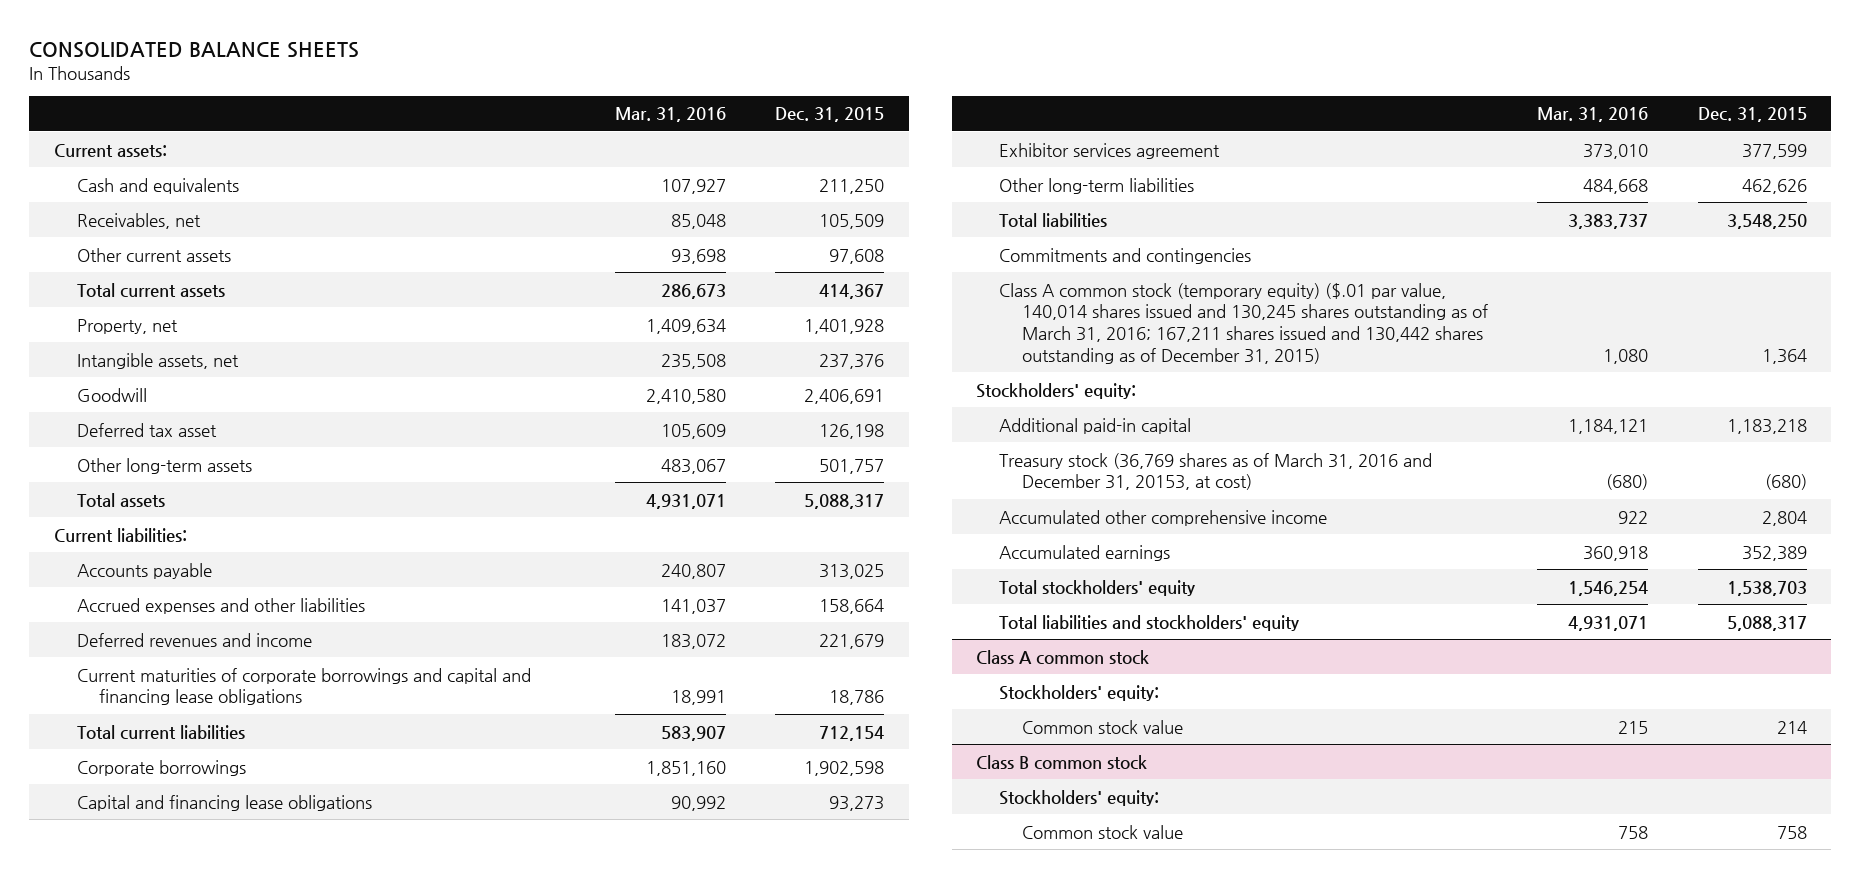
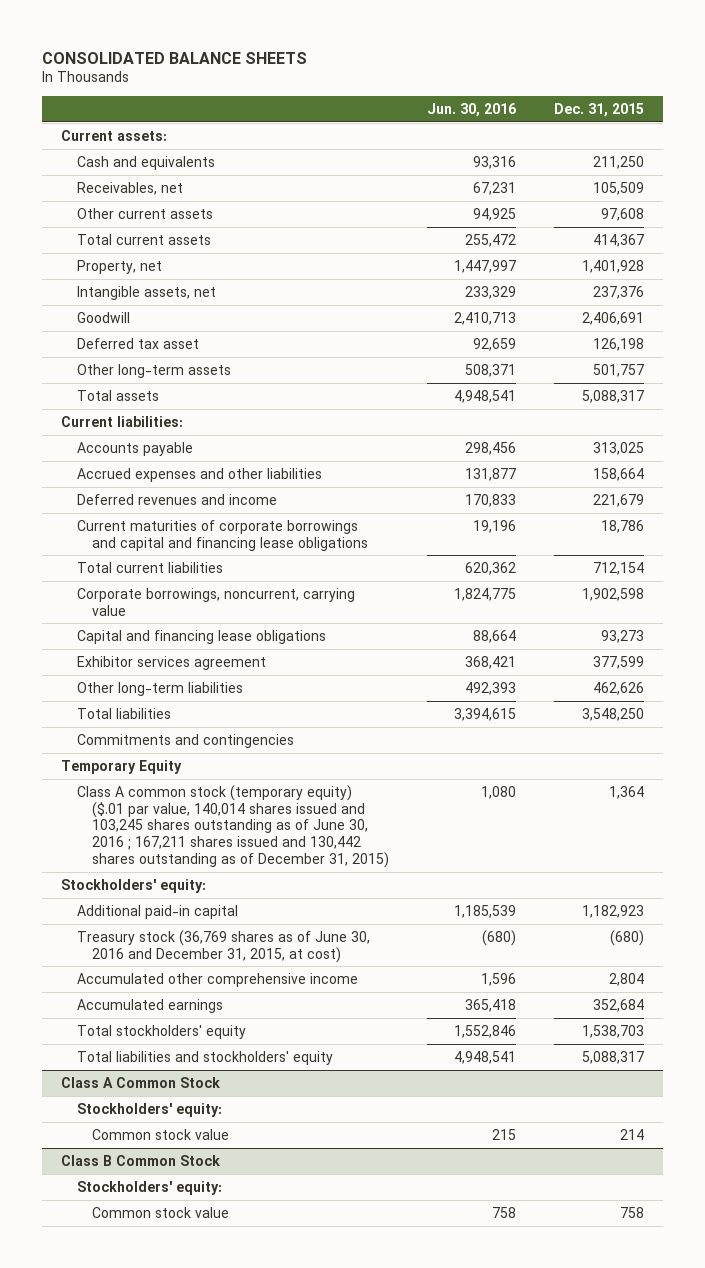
[614,107,726,123] Mar. 31, 2016 -> none
none -> [427,102,517,117] Jun. 30, 2016
[76,759,246,776] Corporate borrowings -> [76,587,355,616] Corporate borrowings, noncurrent, carrying value
none -> [60,759,182,774] Temporary Equity
[998,282,1488,364] Class A common stock (temporary equity) ($.01 par value, 140,014 shares issued and 130,245 shares outstanding as of March 31, 2016; 167,211 shares issued and 130,442 shares outstanding as of December 31, 2015) -> [76,784,390,869] Class A common stock (temporary equity) ($.01 par value, 140,014 shares issued and 103,245 shares outstanding as of June 30, 2016 ; 167,211 shares issued and 130,442 shares outstanding as of December 31, 2015)
[1726,418,1807,434] 1,183,218 -> [581,904,644,918] 1,182,923
[998,452,1432,491] Treasury stock (36,769 shares as of March 31, 2016 and December 31, 20153, at cost) -> [76,929,370,963] Treasury stock (36,769 shares as of June 30, 2016 and December 31, 2015, at cost)
[1741,545,1807,561] 352,389 -> [592,998,644,1012] 352,684
[976,649,1150,665] Class A common stock -> [60,1076,220,1088] Class A Common Stock
[976,754,1148,770] Class B common stock -> [60,1154,220,1166] Class B Common Stock

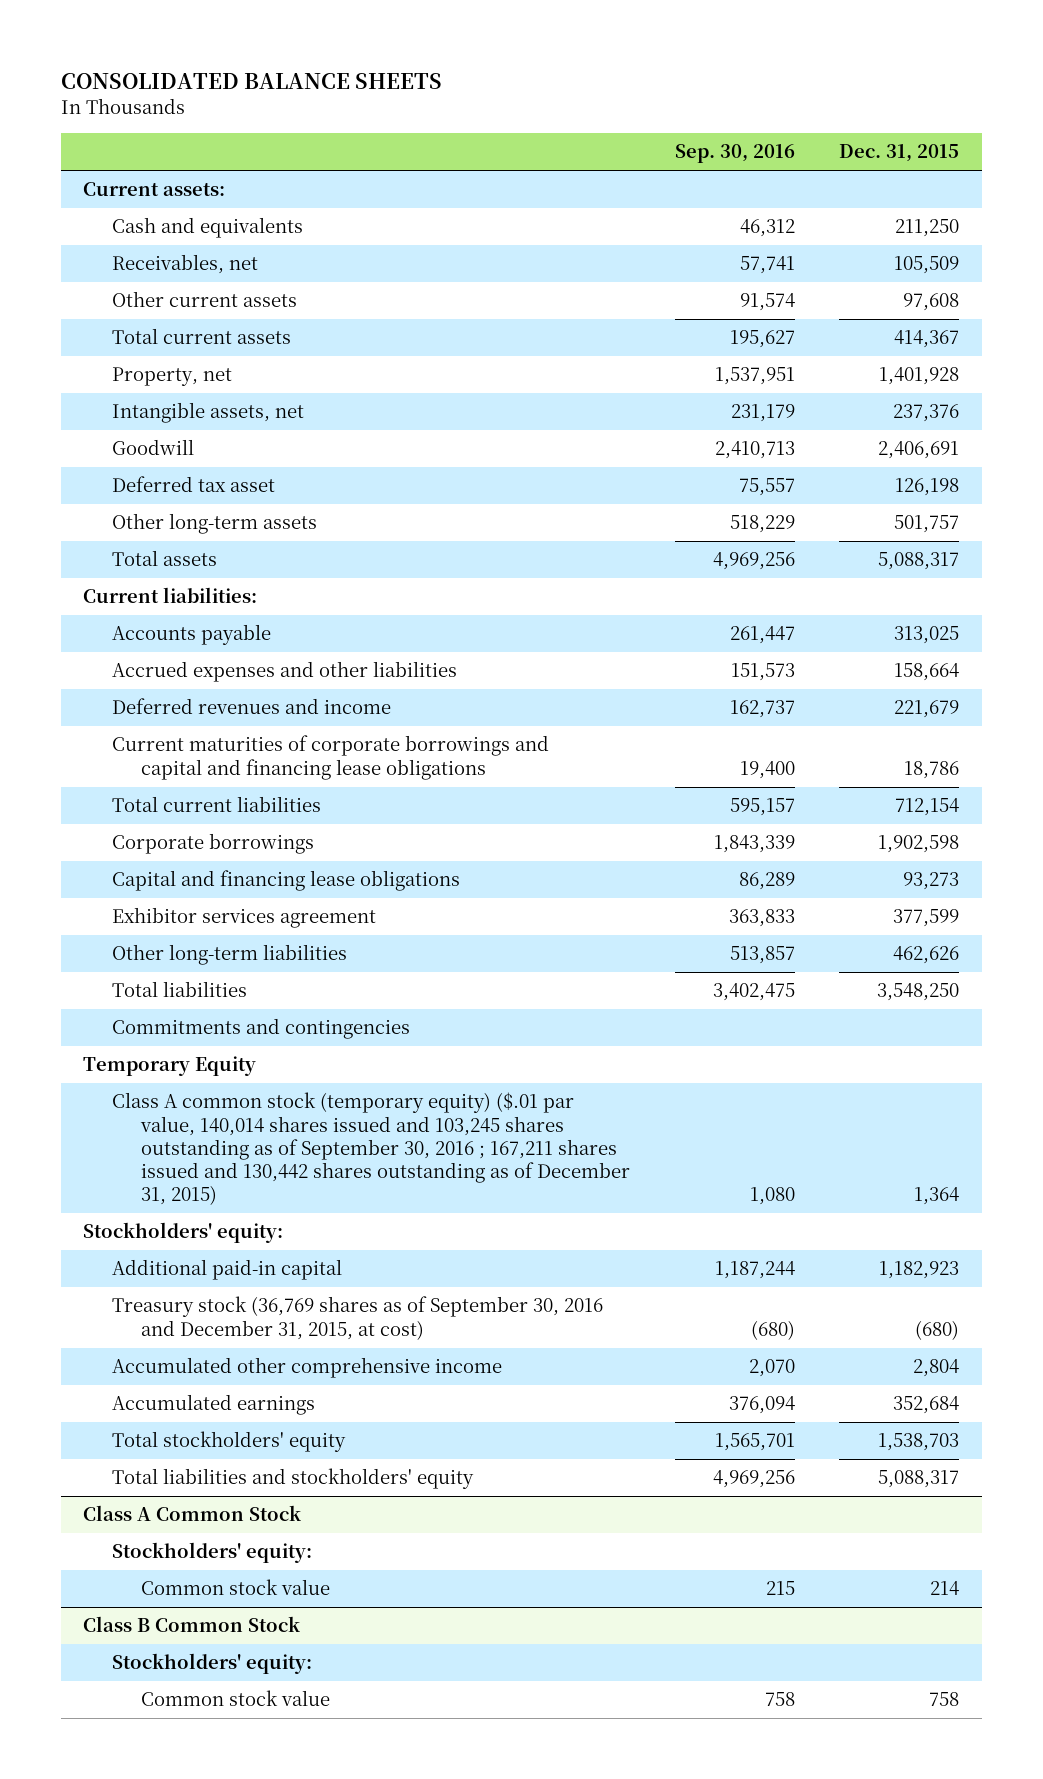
[427,102,517,117] Jun. 30, 2016 -> none
none -> [674,144,795,164] Sep. 30, 2016
[76,587,355,616] Corporate borrowings, noncurrent, carrying value -> [112,833,315,855] Corporate borrowings
[76,784,390,869] Class A common stock (temporary equity) ($.01 par value, 140,014 shares issued and 103,245 shares outstanding as of June 30, 2016 ; 167,211 shares issued and 130,442 shares outstanding as of December 31, 2015) -> [112,1092,631,1206] Class A common stock (temporary equity) ($.01 par value, 140,014 shares issued and 103,245 shares outstanding as of September 30, 2016 ; 167,211 shares issued and 130,442 shares outstanding as of December 31, 2015)
[76,929,370,963] Treasury stock (36,769 shares as of June 30, 2016 and December 31, 2015, at cost) -> [112,1296,604,1340] Treasury stock (36,769 shares as of September 30, 2016 and December 31, 2015, at cost)

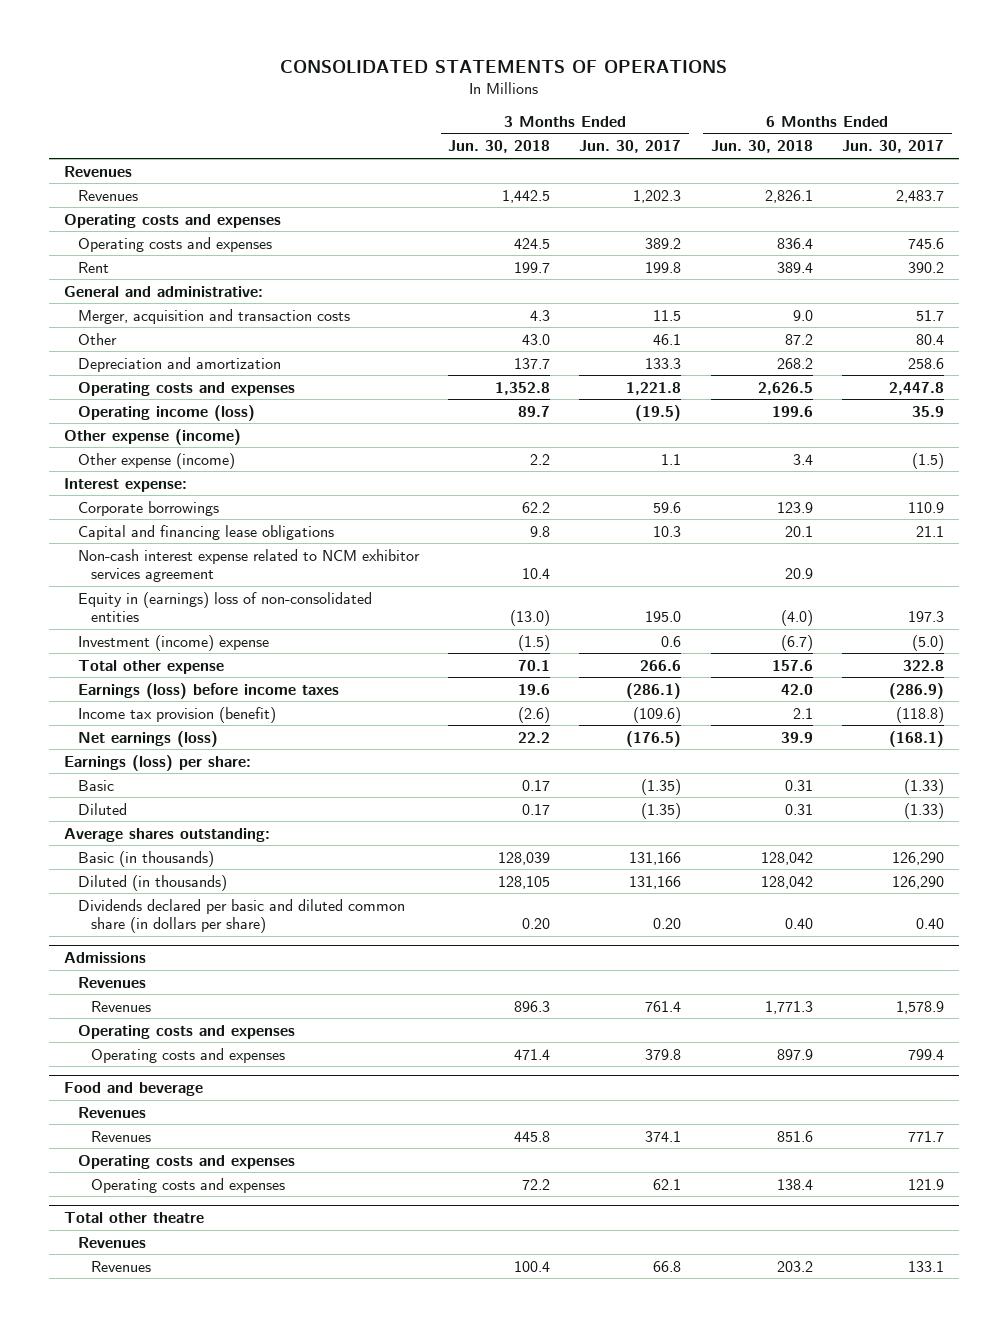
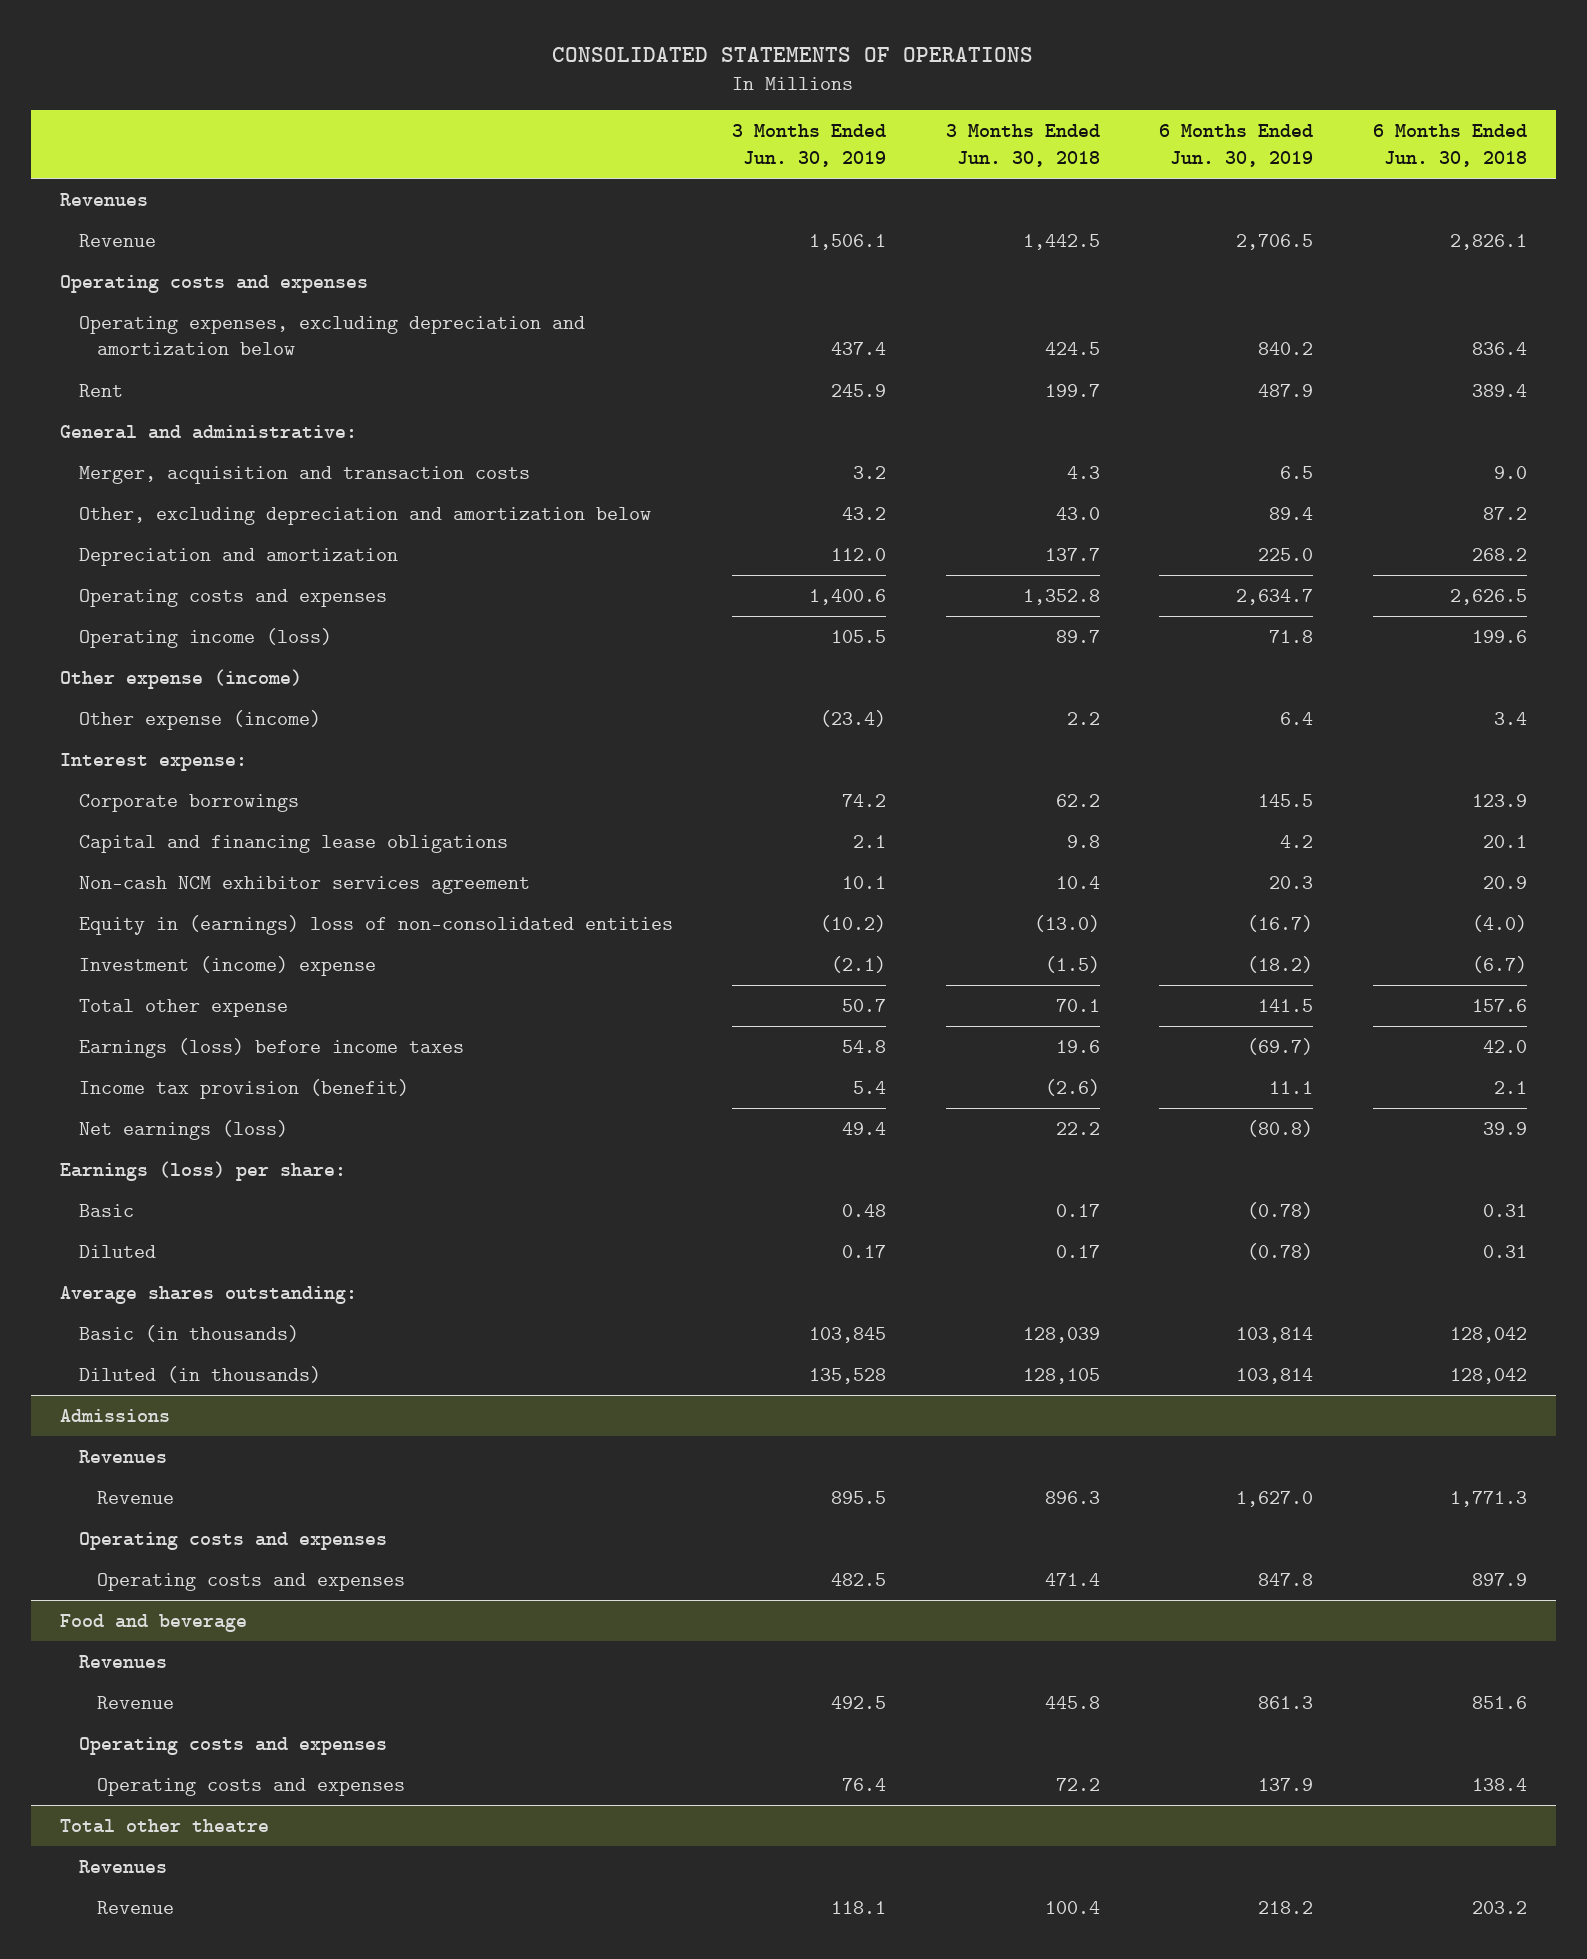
[579,140,682,154] Jun. 30, 2017 -> none
[842,140,945,154] Jun. 30, 2017 -> none
none -> [732,124,887,167] 3 Months Ended Jun. 30, 2019
none -> [1159,124,1314,167] 6 Months Ended Jun. 30, 2019
[77,189,138,201] Revenues -> [78,233,156,247] Revenue
[77,236,272,252] Operating costs and expenses -> [78,315,585,356] Operating expenses, excluding depreciation and amortization below
[77,332,117,345] Other -> [78,506,651,525] Other, excluding depreciation and amortization below
[77,548,420,583] Non-cash interest expense related to NCM exhibitor services agreement -> [78,875,530,894] Non-cash NCM exhibitor services agreement
[77,898,405,934] Dividends declared per basic and diluted common share (in dollars per share) -> none
[91,1000,152,1012] Revenues -> [97,1490,175,1504] Revenue
[91,1130,152,1142] Revenues -> [97,1695,175,1709] Revenue
[91,1260,152,1272] Revenues -> [97,1900,175,1914] Revenue

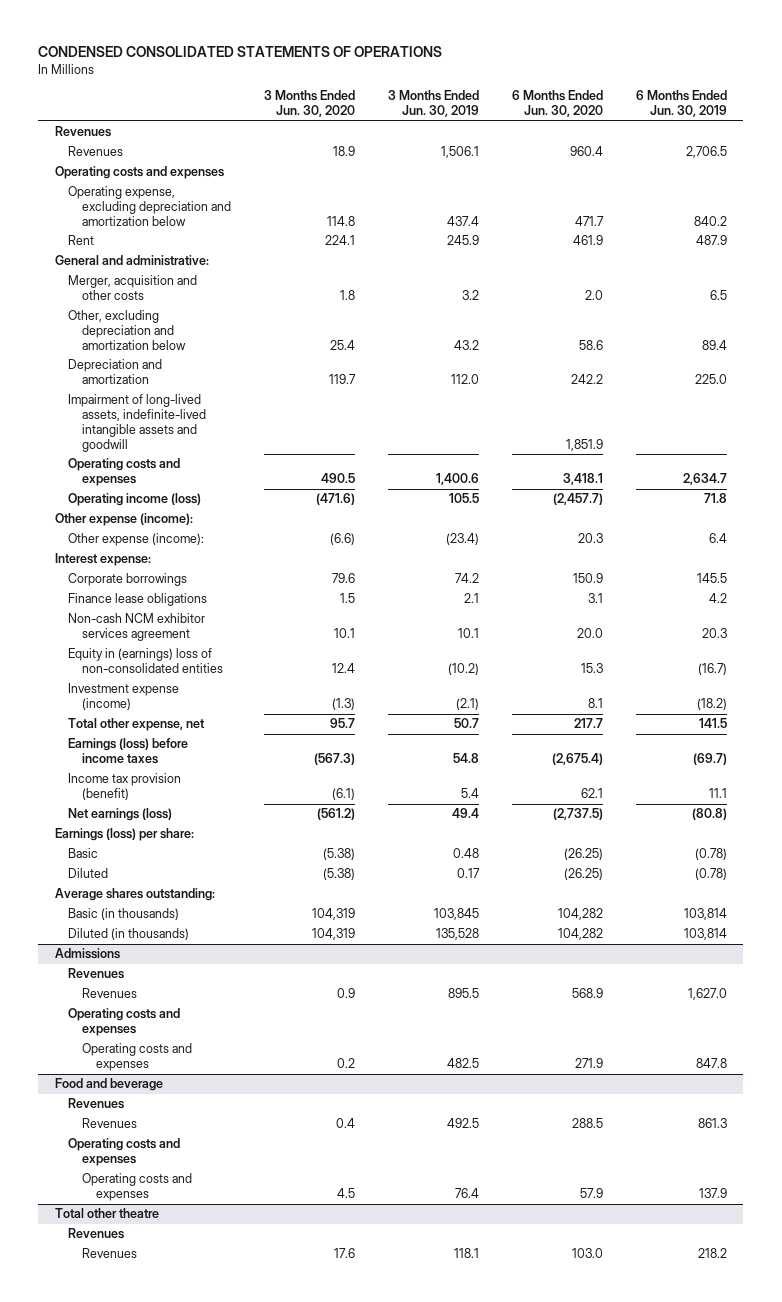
[552,47,1034,63] CONSOLIDATED STATEMENTS OF OPERATIONS -> [38,46,443,58] CONDENSED CONSOLIDATED STATEMENTS OF OPERATIONS
[945,124,1100,167] 3 Months Ended Jun. 30, 2018 -> none
[1372,124,1527,167] 6 Months Ended Jun. 30, 2018 -> none
none -> [263,90,355,118] 3 Months Ended Jun. 30, 2020
none -> [511,90,603,118] 6 Months Ended Jun. 30, 2020
[78,233,156,247] Revenue -> [68,146,124,157] Revenues
[78,315,585,356] Operating expenses, excluding depreciation and amortization below -> [68,186,231,226] Operating expense, excluding depreciation and amortization below
[78,465,530,484] Merger, acquisition and transaction costs -> [68,275,198,301] Merger, acquisition and other costs
none -> [68,394,206,452] Impairment of long-lived assets, indefinite-lived intangible assets and goodwill
[60,668,303,689] Other expense (income) -> [54,513,193,527] Other expense (income):
[78,709,321,730] Other expense (income) -> [68,533,205,547] Other expense (income):
[78,834,508,853] Capital and financing lease obligations -> [68,593,208,607] Finance lease obligations
[78,955,376,976] Investment (income) expense -> [68,683,180,711] Investment expense (income)
[78,998,288,1017] Total other expense -> [68,718,206,732] Total other expense, net
[97,1490,175,1504] Revenue -> [81,988,137,999] Revenues
[97,1695,175,1709] Revenue -> [81,1118,137,1129] Revenues
[97,1900,175,1914] Revenue -> [81,1248,137,1259] Revenues

